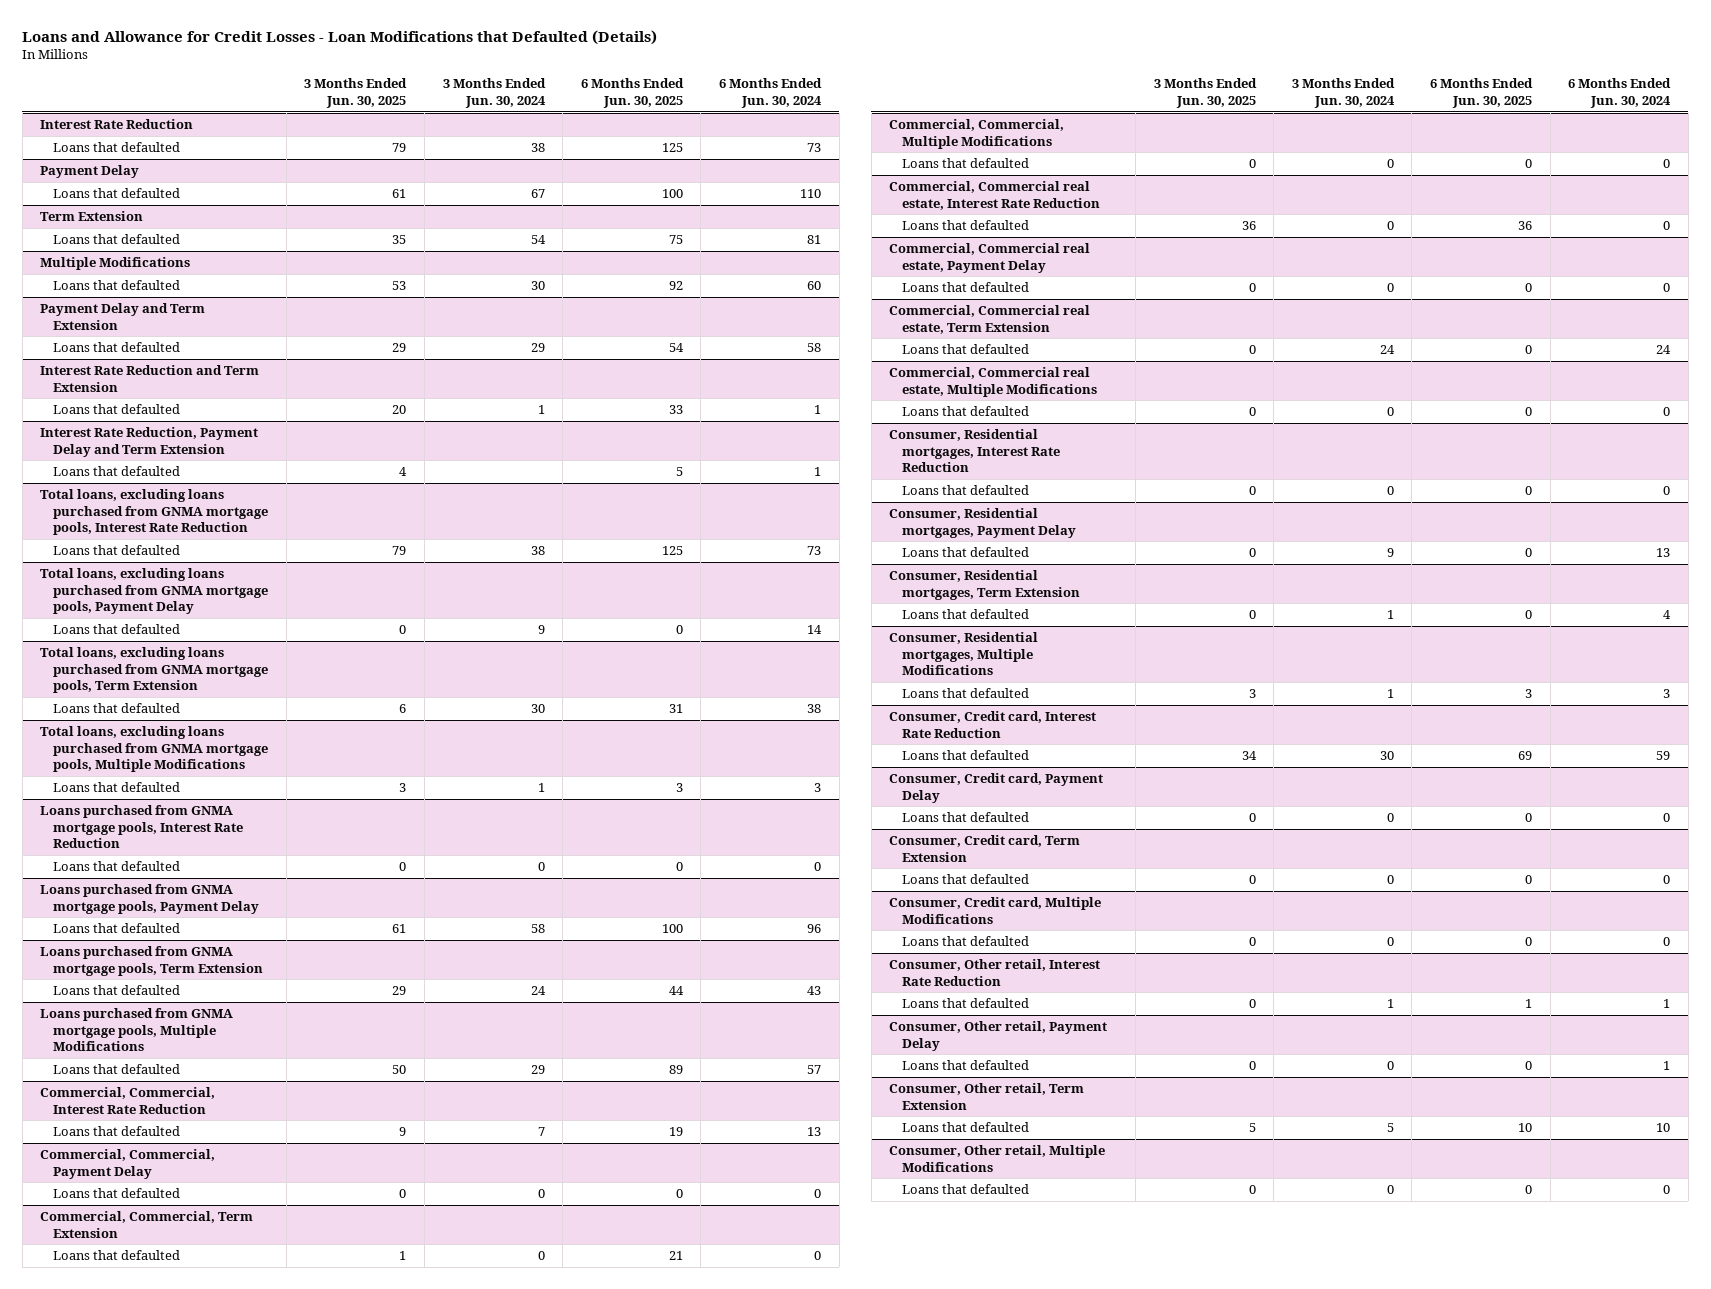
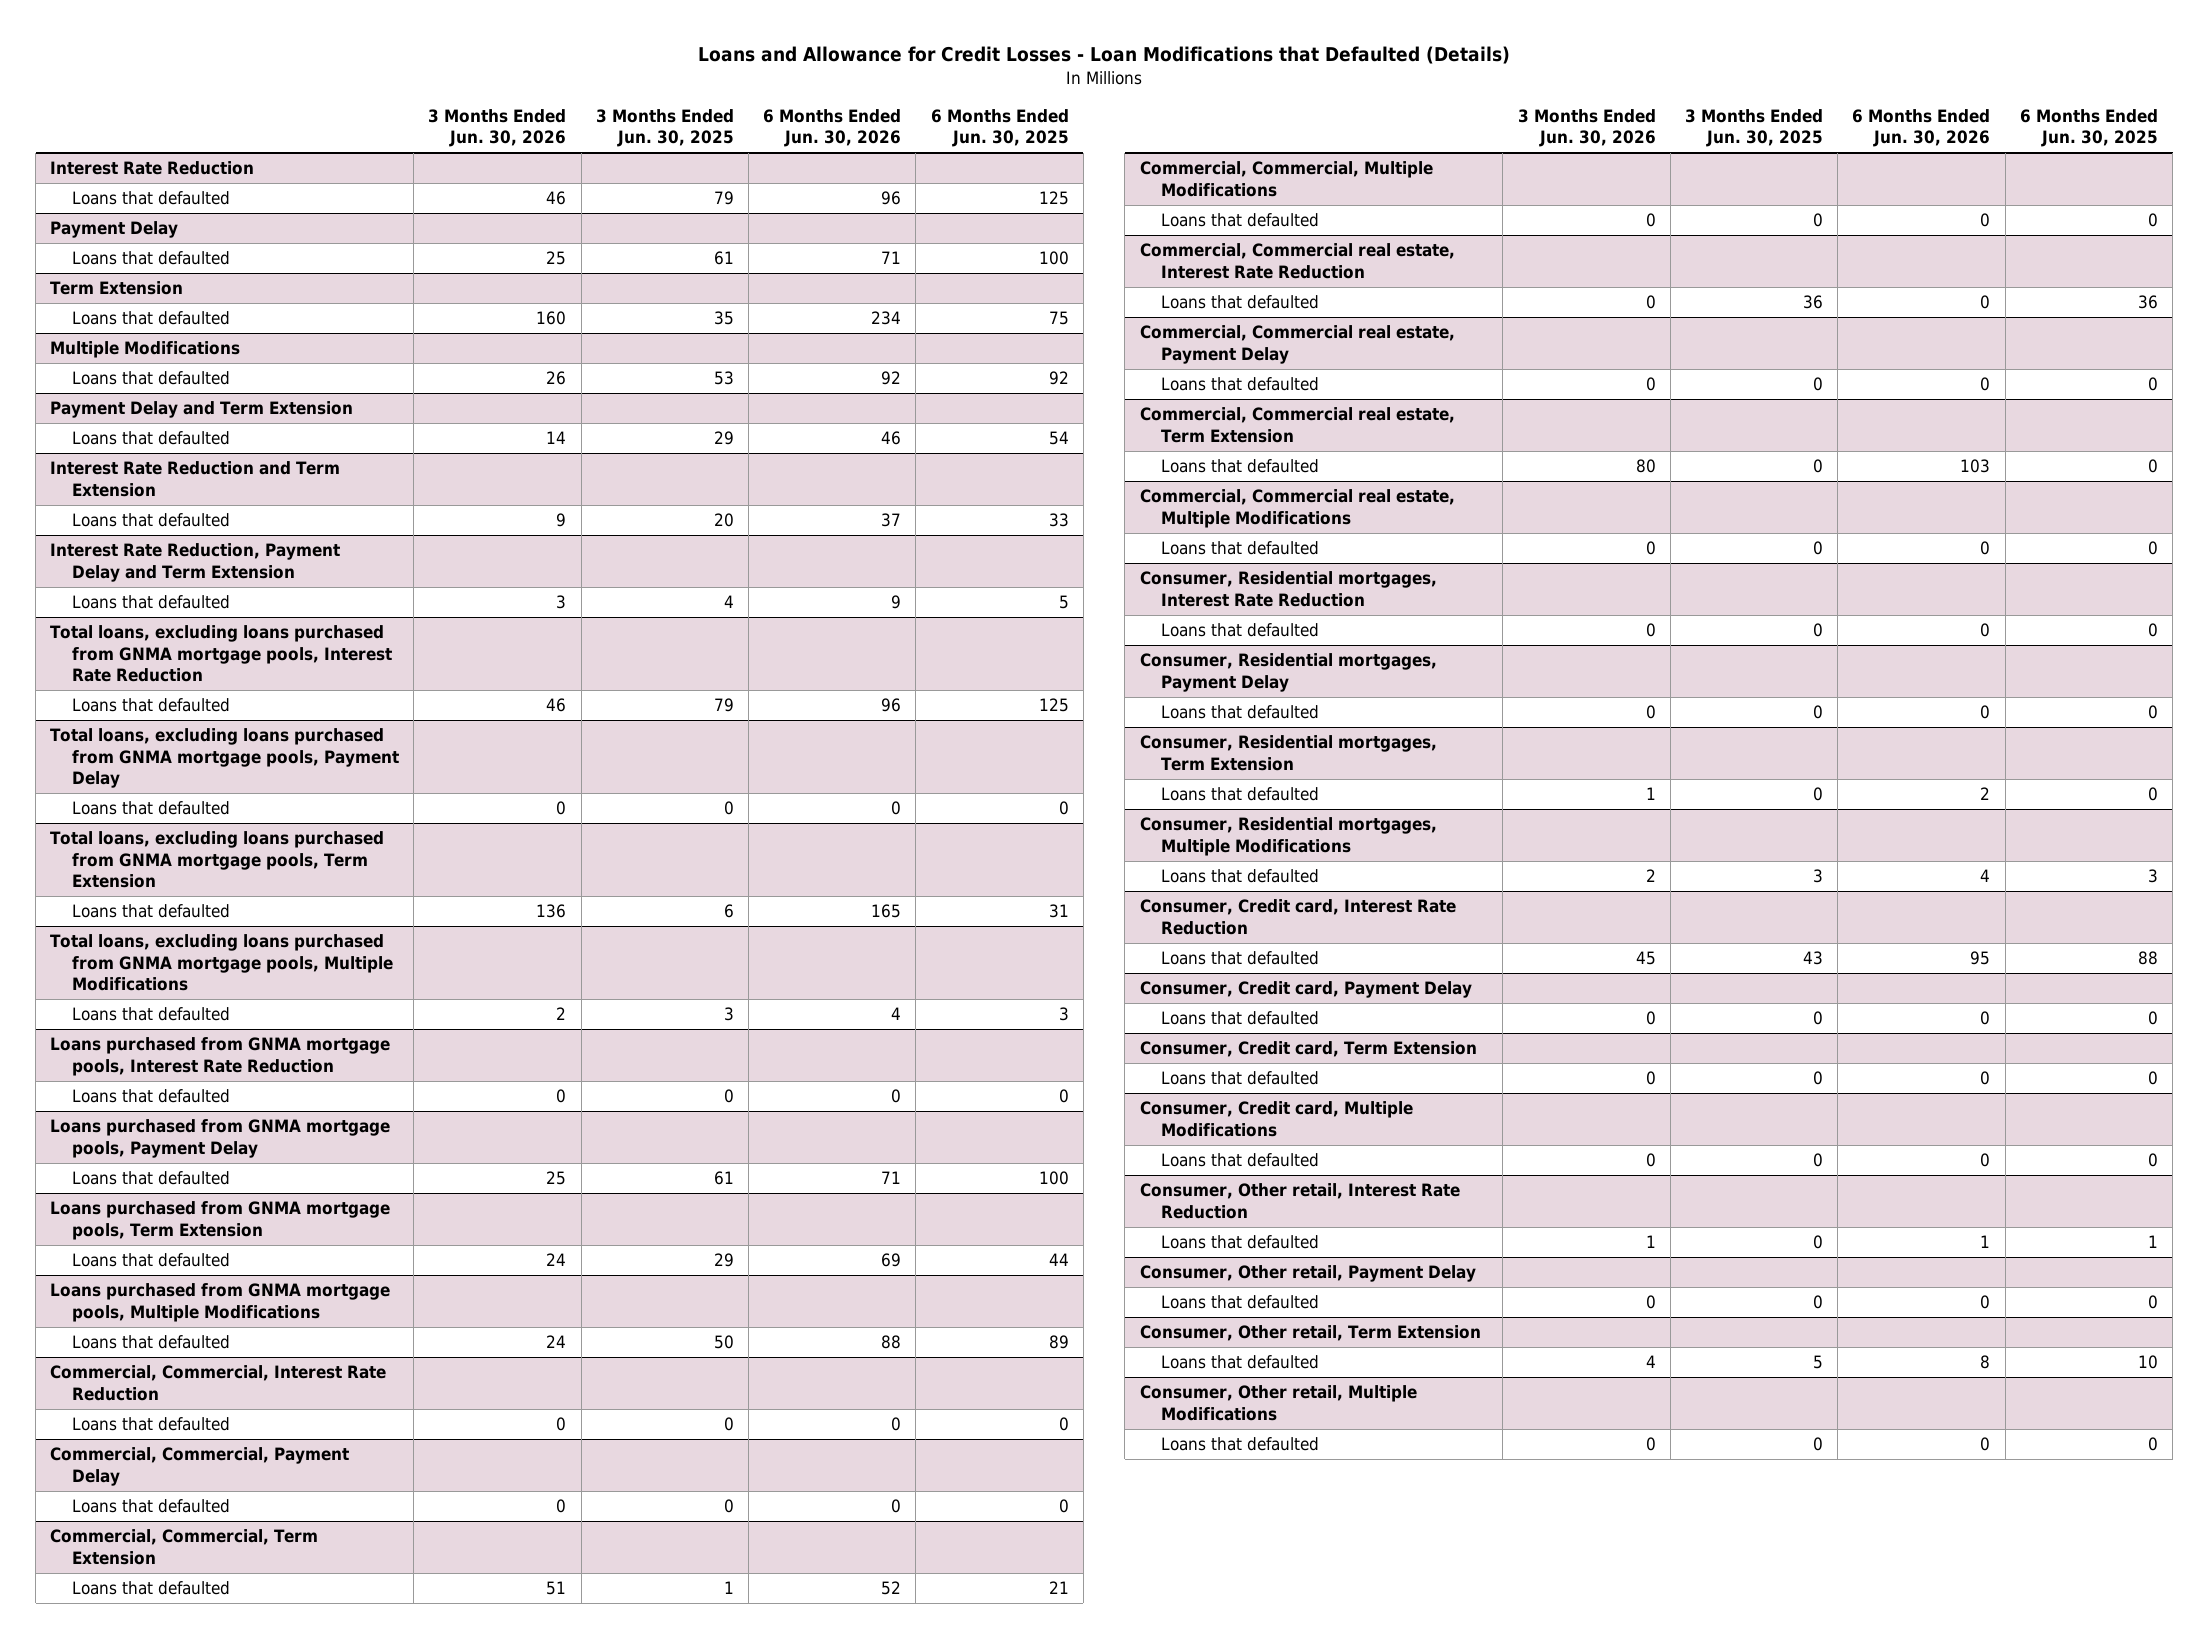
[442,78,546,108] 3 Months Ended Jun. 30, 2024 -> none
[719,78,823,108] 6 Months Ended Jun. 30, 2024 -> none
none -> [428,108,567,148] 3 Months Ended Jun. 30, 2026
none -> [763,108,902,148] 6 Months Ended Jun. 30, 2026
[399,1127,407,1137] 9 -> [723,1417,734,1432] 0
[668,1127,683,1137] 19 -> [1058,1417,1069,1432] 0
[1241,751,1257,761] 34 -> [1802,951,1823,966] 43
[1518,751,1533,761] 69 -> [2137,951,2158,966] 88

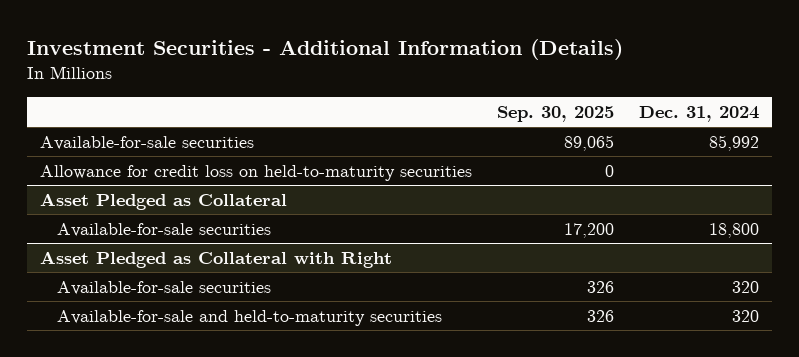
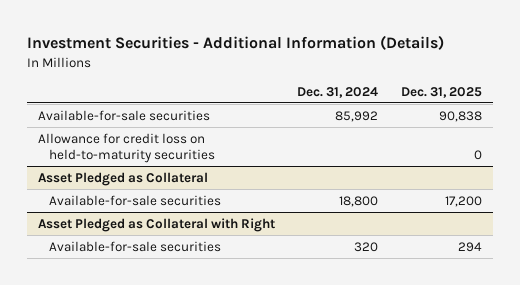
[497,105,615,122] Sep. 30, 2025 -> none
none -> [400,87,482,99] Dec. 31, 2025
[57,309,443,326] Available-for-sale and held-to-maturity securities -> none

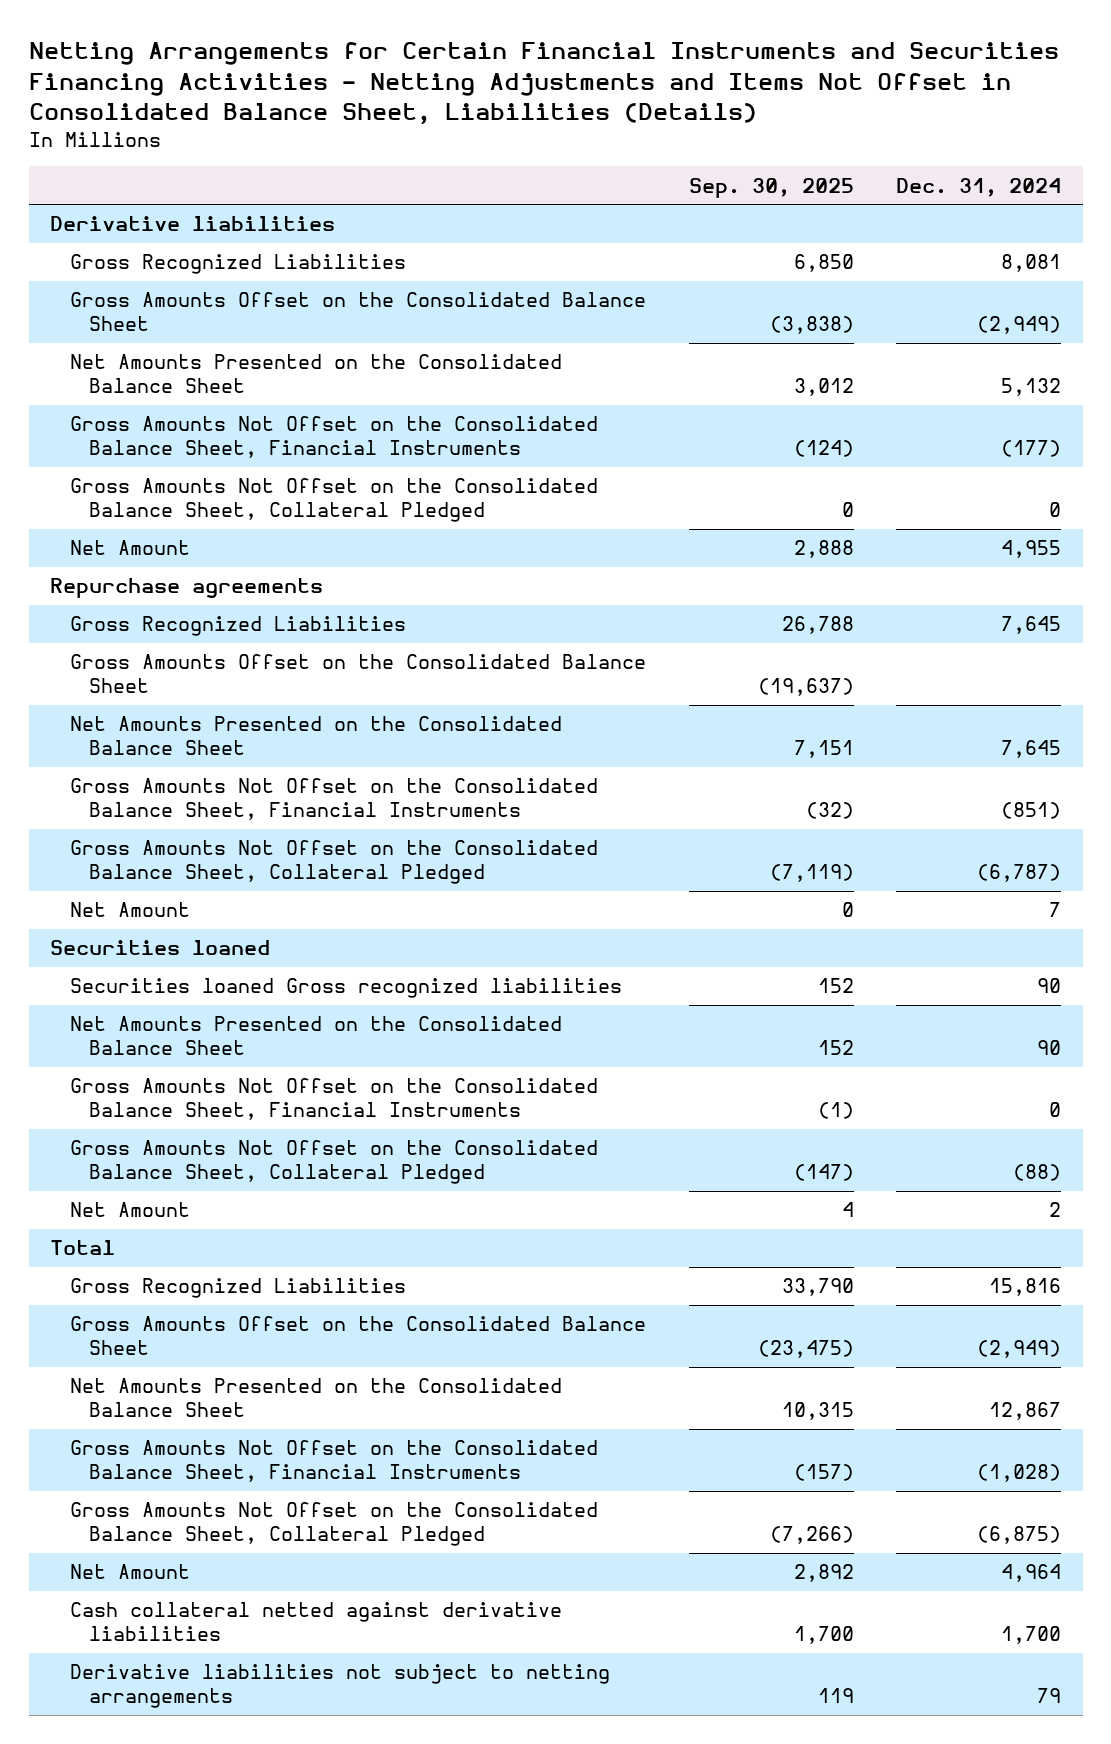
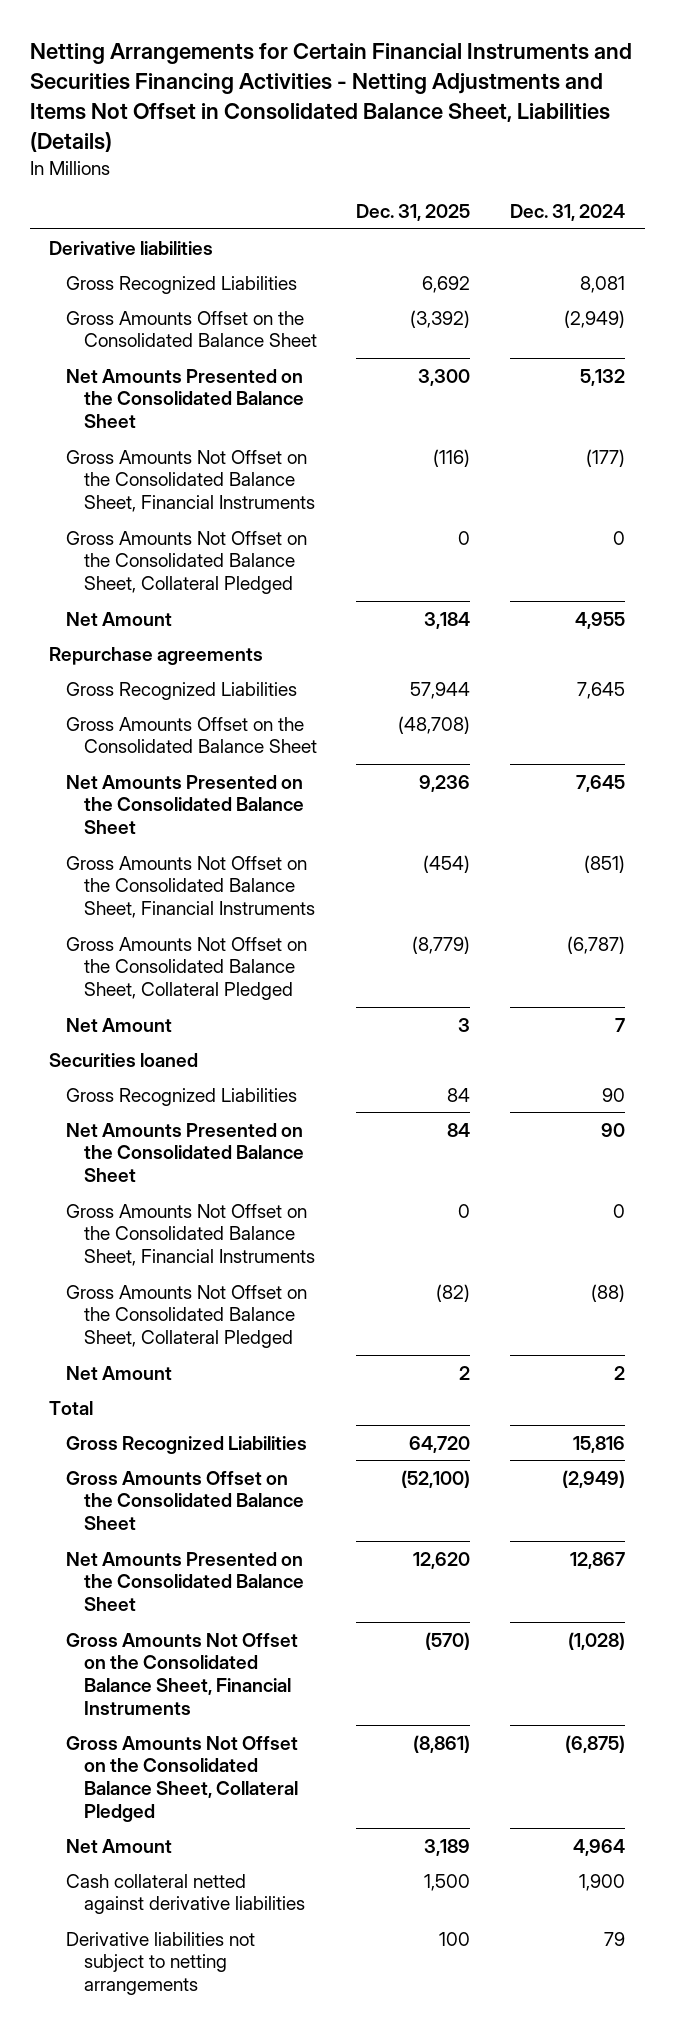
[688,177,854,198] Sep. 30, 2025 -> none
none -> [356,204,471,222] Dec. 31, 2025
[69,978,622,999] Securities loaned Gross recognized liabilities -> [66,1087,298,1106] Gross Recognized Liabilities
[1001,1626,1062,1645] 1,700 -> [579,1873,626,1891] 1,900

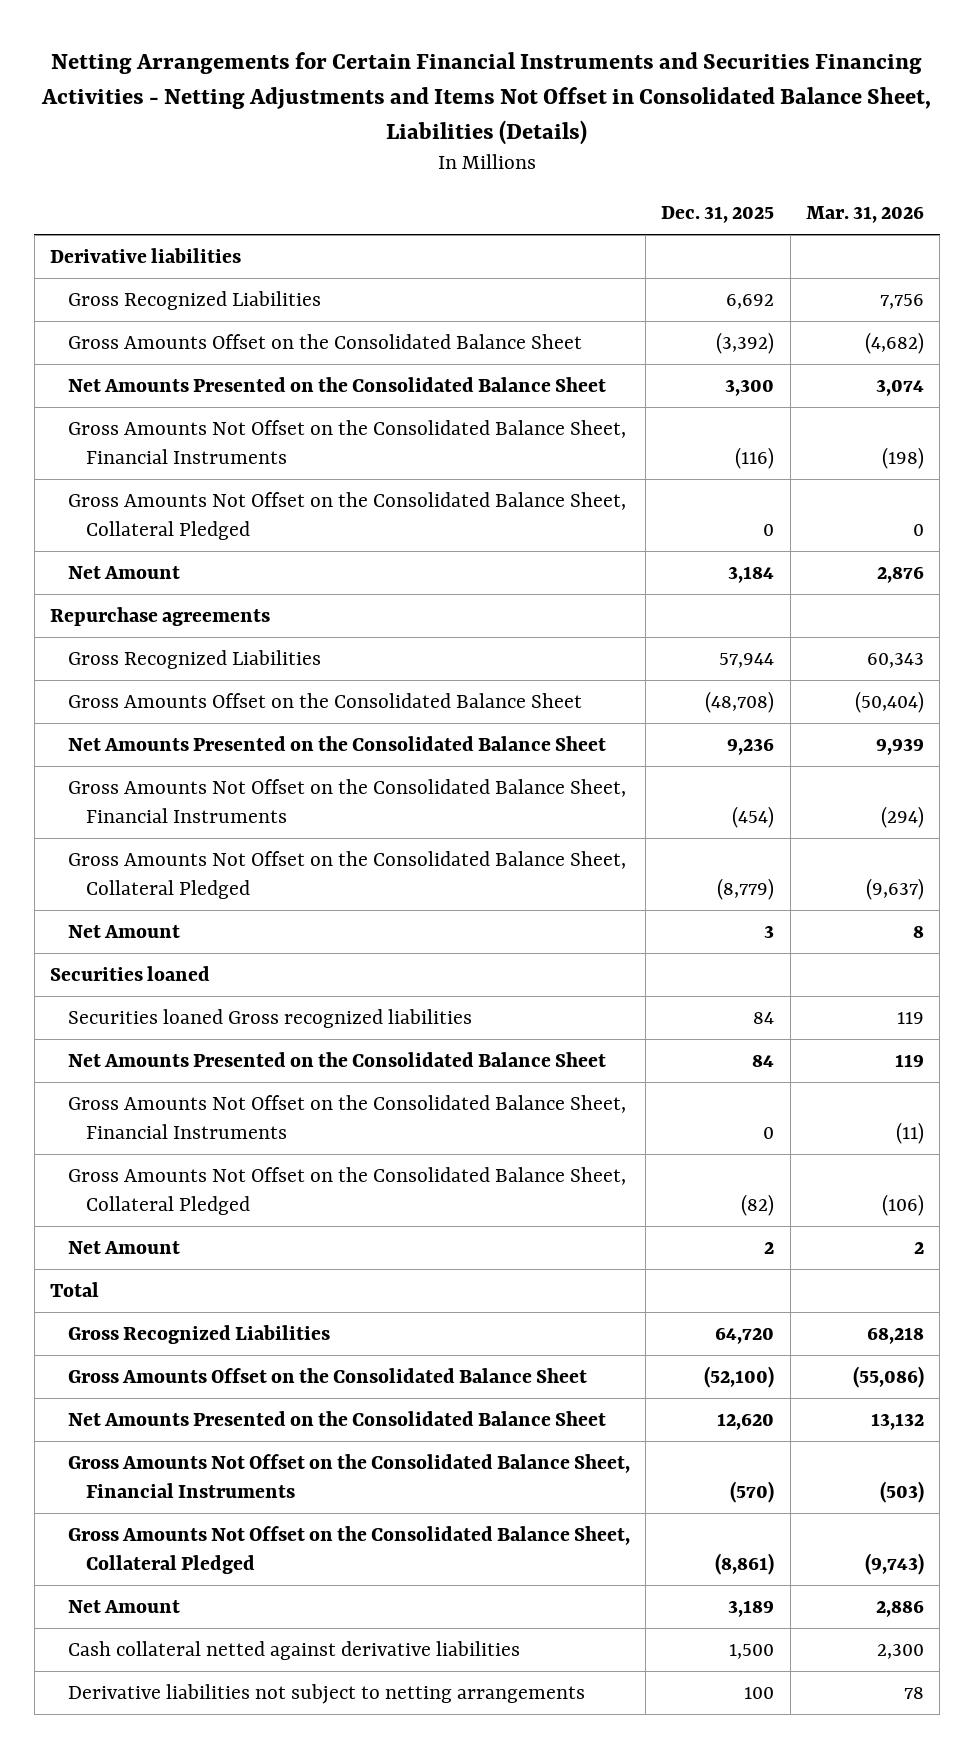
[510,204,626,222] Dec. 31, 2024 -> none
none -> [805,206,924,224] Mar. 31, 2026
[66,1087,298,1106] Gross Recognized Liabilities -> [67,1008,472,1028] Securities loaned Gross recognized liabilities

